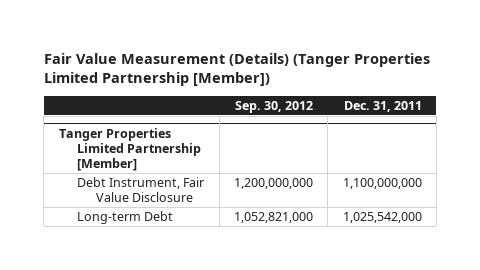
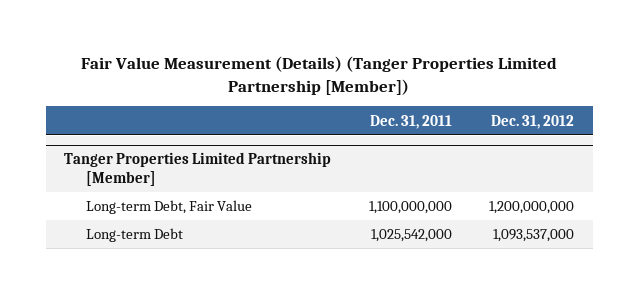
[234,100,313,113] Sep. 30, 2012 -> none
none -> [491,114,575,129] Dec. 31, 2012
[77,176,205,203] Debt Instrument, Fair Value Disclosure -> none
none -> [86,200,253,215] Long-term Debt, Fair Value

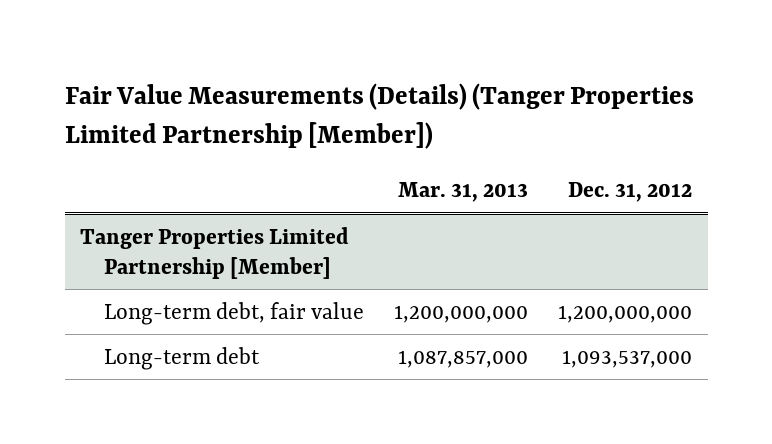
[81,55,558,95] Fair Value Measurement (Details) (Tanger Properties Limited Partnership [Member]) -> [64,82,694,149] Fair Value Measurements (Details) (Tanger Properties Limited Partnership [Member])
[369,114,452,129] Dec. 31, 2011 -> none
none -> [398,182,529,203] Mar. 31, 2013
[86,200,253,215] Long-term Debt, Fair Value -> [103,301,364,325] Long-term debt, fair value
[86,228,184,243] Long-term Debt -> [103,346,260,370] Long-term debt

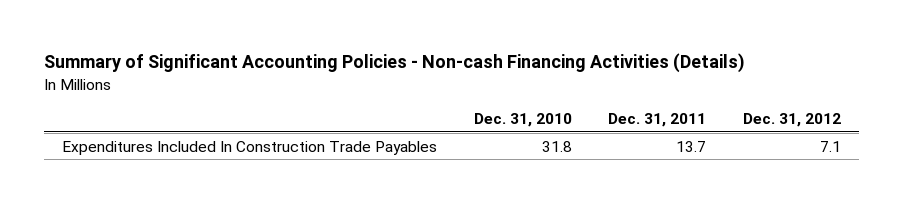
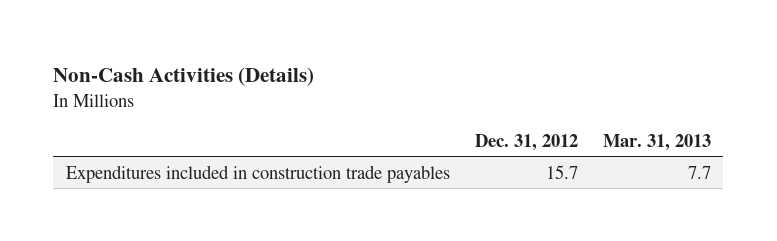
[44,53,746,74] Summary of Significant Accounting Policies - Non-cash Financing Activities (Details) -> [53,66,315,86] Non-Cash Activities (Details)
[473,113,572,128] Dec. 31, 2010 -> none
[608,113,707,128] Dec. 31, 2011 -> none
none -> [602,133,711,151] Mar. 31, 2013
[62,140,438,155] Expenditures Included In Construction Trade Payables -> [65,164,450,183] Expenditures included in construction trade payables
[819,140,841,152] 7.1 -> [545,164,578,179] 15.7

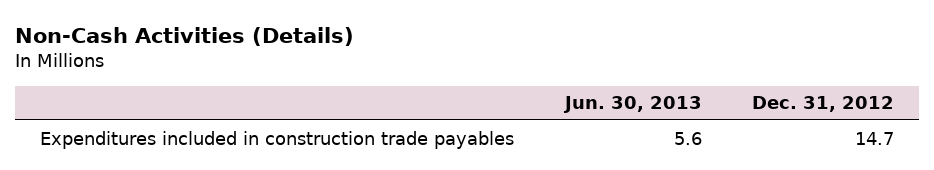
[602,133,711,151] Mar. 31, 2013 -> none
none -> [562,96,702,114] Jun. 30, 2013
[545,164,578,179] 15.7 -> [855,131,895,145] 14.7

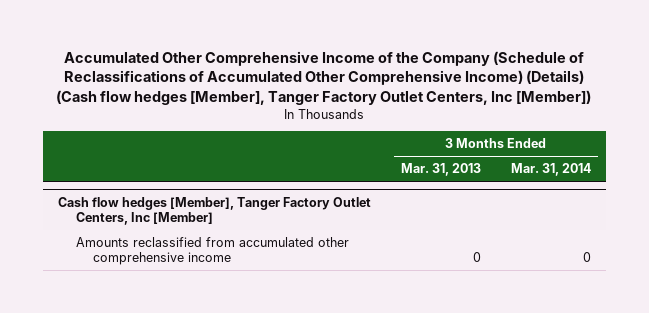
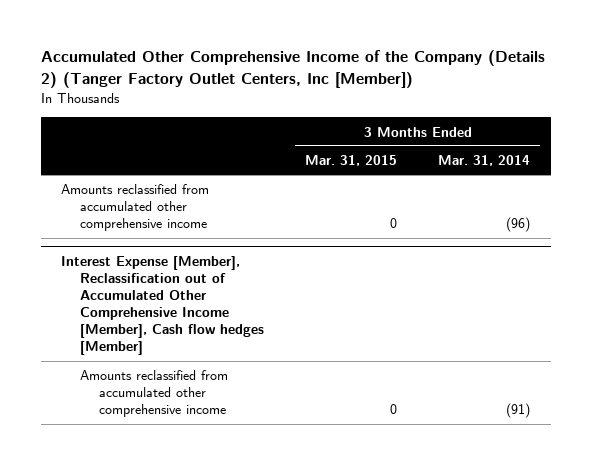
[56,50,592,105] Accumulated Other Comprehensive Income of the Company (Schedule of Reclassifications of Accumulated Other Comprehensive Income) (Details) (Cash flow hedges [Member], Tanger Factory Outlet Centers, Inc [Member]) -> [40,50,545,89] Accumulated Other Comprehensive Income of the Company (Details 2) (Tanger Factory Outlet Centers, Inc [Member])
[400,163,481,177] Mar. 31, 2013 -> none
none -> [305,154,398,166] Mar. 31, 2015
[58,196,372,226] Cash flow hedges [Member], Tanger Factory Outlet Centers, Inc [Member] -> none
[582,252,591,263] 0 -> [506,217,531,233] (96)
none -> [61,255,265,356] Interest Expense [Member], Reclassification out of Accumulated Other Comprehensive Income [Member], Cash flow hedges [Member]
none -> [80,370,229,418] Amounts reclassified from accumulated other comprehensive income

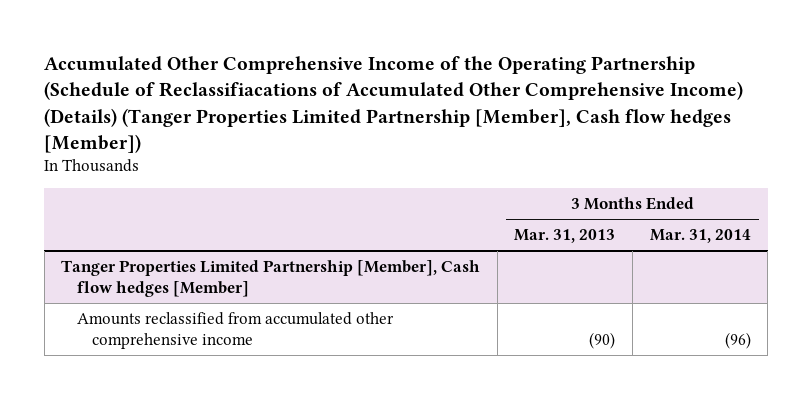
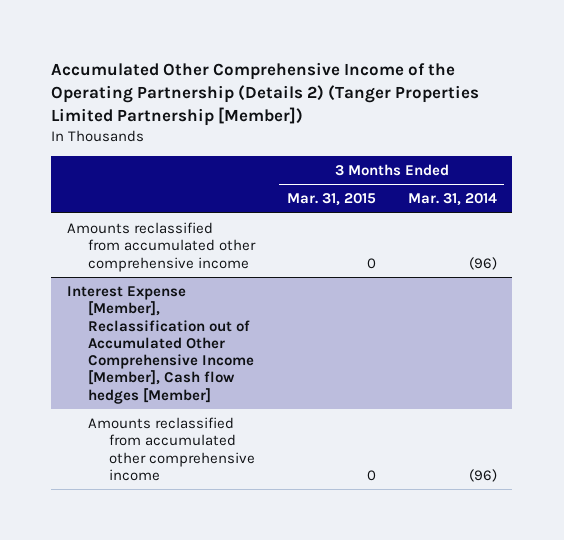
[44,56,744,153] Accumulated Other Comprehensive Income of the Operating Partnership (Schedule of Reclassifiacations of Accumulated Other Comprehensive Income) (Details) (Tanger Properties Limited Partnership [Member], Cash flow hedges [Member]) -> [51,61,480,126] Accumulated Other Comprehensive Income of the Operating Partnership (Details 2) (Tanger Properties Limited Partnership [Member])
[514,229,616,244] Mar. 31, 2013 -> none
none -> [286,193,376,207] Mar. 31, 2015
[61,259,481,297] Tanger Properties Limited Partnership [Member], Cash flow hedges [Member] -> none
none -> [67,285,254,404] Interest Expense [Member], Reclassification out of Accumulated Other Comprehensive Income [Member], Cash flow hedges [Member]
none -> [87,416,255,481] Amounts reclassified from accumulated other comprehensive income

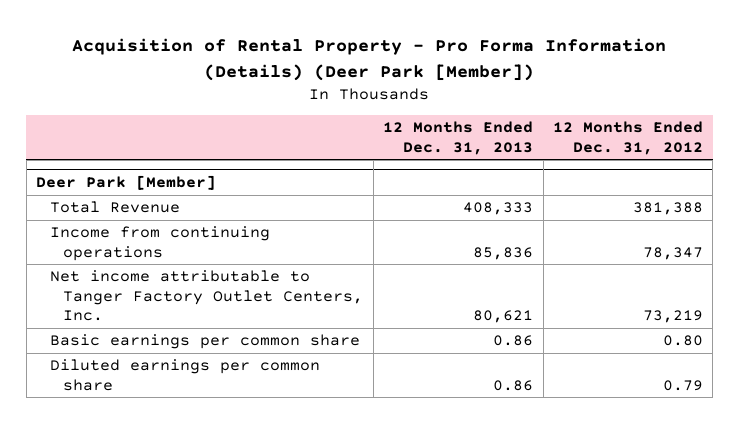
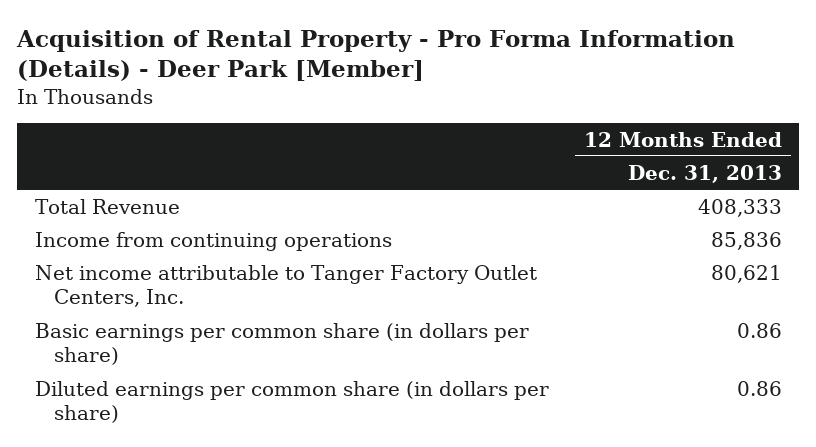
[72,38,667,81] Acquisition of Rental Property - Pro Forma Information (Details) (Deer Park [Member]) -> [15,30,735,82] Acquisition of Rental Property - Pro Forma Information (Details) - Deer Park [Member]
[552,121,703,155] 12 Months Ended Dec. 31, 2012 -> none
[36,174,217,190] Deer Park [Member] -> none
[49,334,360,350] Basic earnings per common share -> [34,322,529,366] Basic earnings per common share (in dollars per share)
[49,359,320,391] Diluted earnings per common share -> [34,380,549,424] Diluted earnings per common share (in dollars per share)

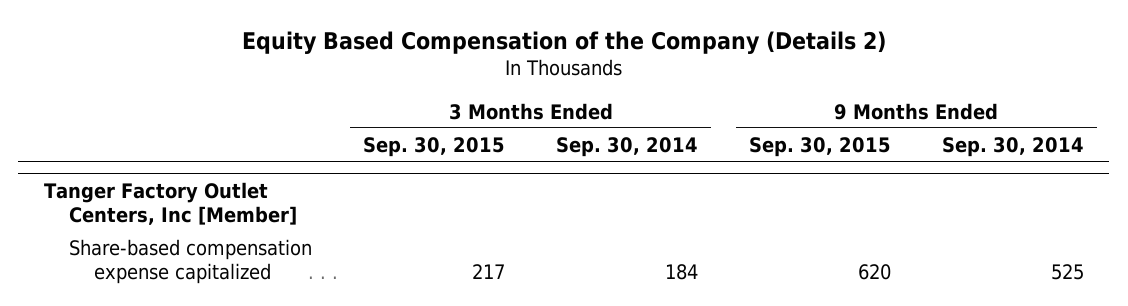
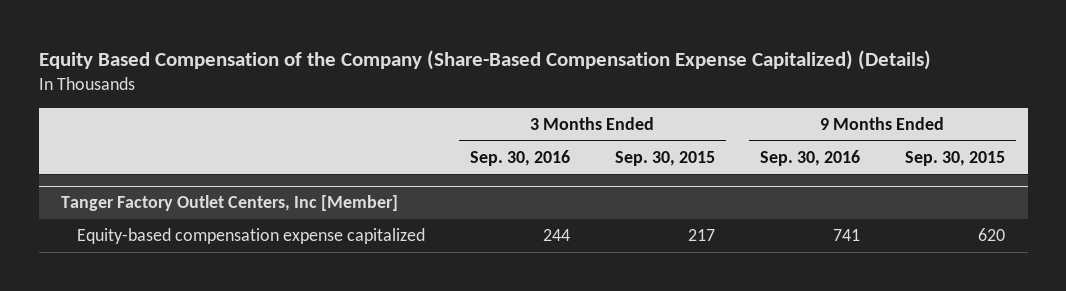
[241,30,886,54] Equity Based Compensation of the Company (Details 2) -> [38,50,931,71] Equity Based Compensation of the Company (Share-Based Compensation Expense Capitalized) (Details)
[556,136,699,157] Sep. 30, 2014 -> none
[941,136,1084,157] Sep. 30, 2014 -> none
none -> [469,150,570,167] Sep. 30, 2016
none -> [759,150,860,167] Sep. 30, 2016
[69,238,313,284] Share-based compensation expense capitalized -> [76,228,425,245] Equity-based compensation expense capitalized

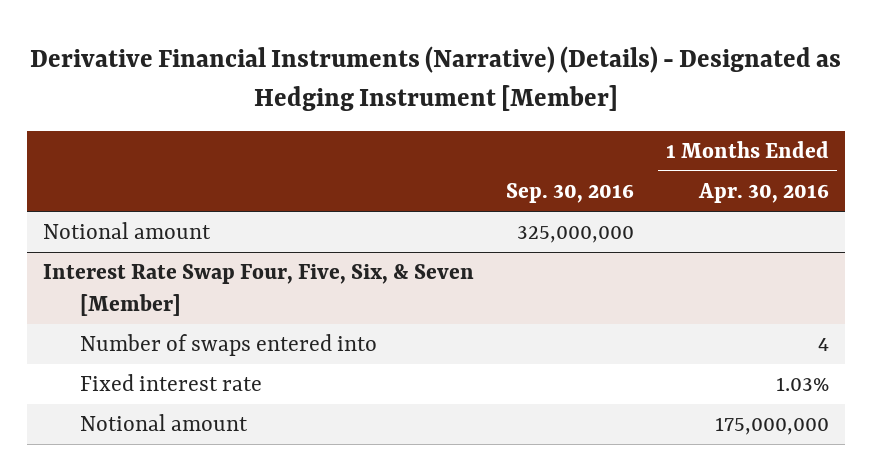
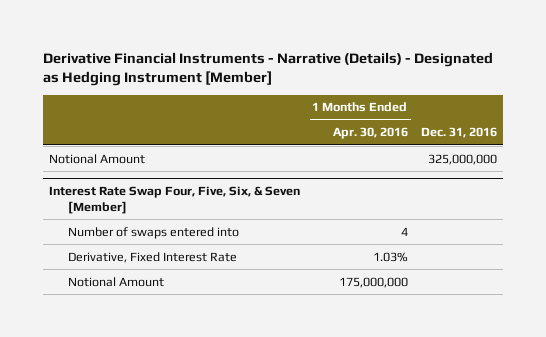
[30,45,842,111] Derivative Financial Instruments (Narrative) (Details) - Designated as Hedging Instrument [Member] -> [42,51,493,87] Derivative Financial Instruments - Narrative (Details) - Designated as Hedging Instrument [Member]
[506,183,635,204] Sep. 30, 2016 -> none
none -> [420,127,497,139] Dec. 31, 2016
[43,222,212,240] Notional amount -> [49,153,146,164] Notional Amount
[79,374,262,392] Fixed interest rate -> [68,251,238,263] Derivative, Fixed Interest Rate
[79,414,248,432] Notional amount -> [68,276,165,287] Notional Amount

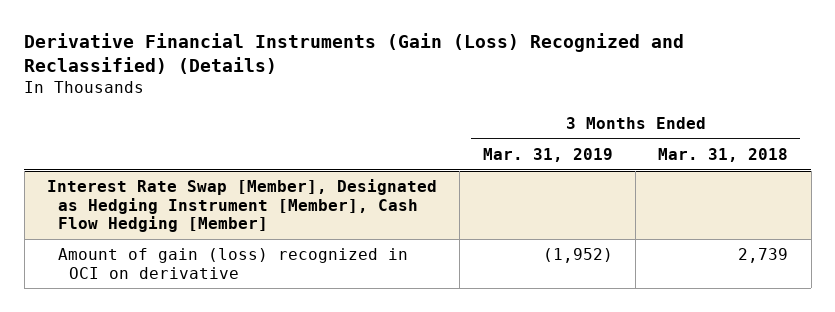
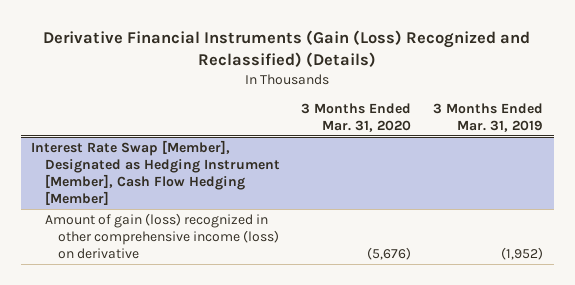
[658,147,789,162] Mar. 31, 2018 -> none
none -> [301,103,412,133] 3 Months Ended Mar. 31, 2020
[57,247,408,279] Amount of gain (loss) recognized in OCI on derivative -> [44,212,280,259] Amount of gain (loss) recognized in other comprehensive income (loss) on derivative

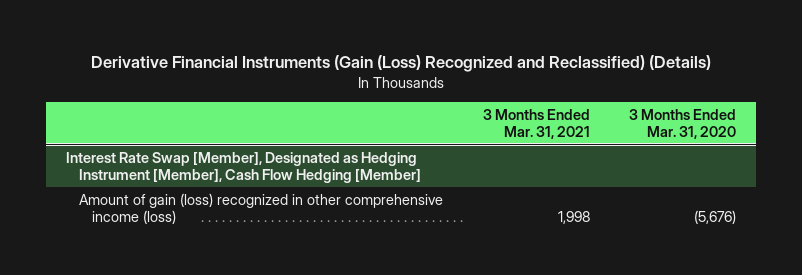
[433,103,544,133] 3 Months Ended Mar. 31, 2019 -> none
none -> [482,108,590,139] 3 Months Ended Mar. 31, 2021
[44,212,280,259] Amount of gain (loss) recognized in other comprehensive income (loss) on derivative -> [78,192,443,224] Amount of gain (loss) recognized in other comprehensive income (loss)

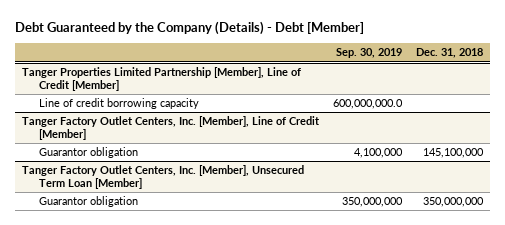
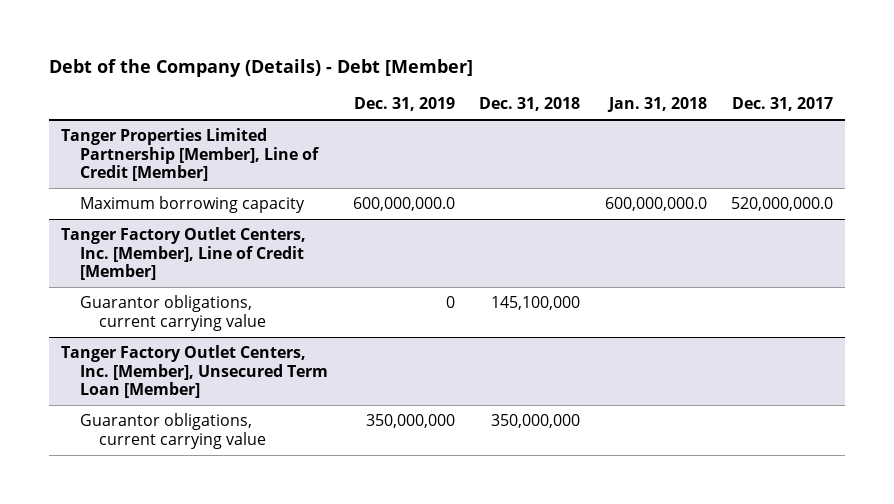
[14,21,364,36] Debt Guaranteed by the Company (Details) - Debt [Member] -> [49,58,474,77] Debt of the Company (Details) - Debt [Member]
[336,48,403,59] Sep. 30, 2019 -> none
none -> [353,97,455,112] Dec. 31, 2019
none -> [606,97,707,113] Jan. 31, 2018
none -> [732,97,834,112] Dec. 31, 2017
[38,98,199,110] Line of credit borrowing capacity -> [80,195,306,213] Maximum borrowing capacity
[38,147,138,159] Guarantor obligation -> [80,294,266,331] Guarantor obligations, current carrying value
[38,196,138,208] Guarantor obligation -> [80,412,266,449] Guarantor obligations, current carrying value

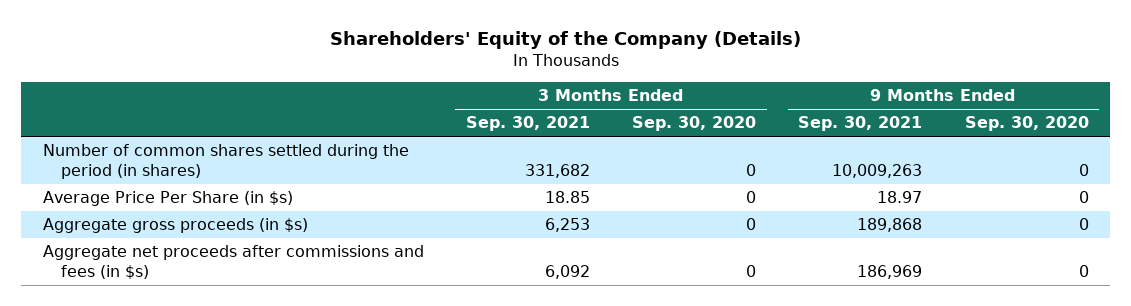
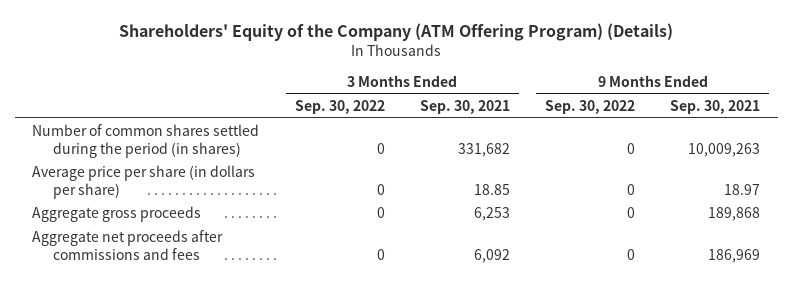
[329,31,801,50] Shareholders' Equity of the Company (Details) -> [119,22,674,41] Shareholders' Equity of the Company (ATM Offering Program) (Details)
[632,116,757,132] Sep. 30, 2020 -> none
[964,116,1089,132] Sep. 30, 2020 -> none
none -> [294,99,385,114] Sep. 30, 2022
none -> [545,99,636,114] Sep. 30, 2022
[42,191,293,207] Average Price Per Share (in $s) -> [32,165,256,199] Average price per share (in dollars per share)
[42,218,308,234] Aggregate gross proceeds (in $s) -> [32,206,202,223] Aggregate gross proceeds
[42,245,424,280] Aggregate net proceeds after commissions and fees (in $s) -> [32,230,224,260] Aggregate net proceeds after commissions and fees

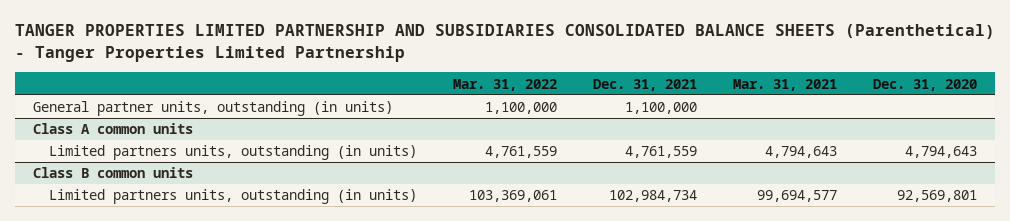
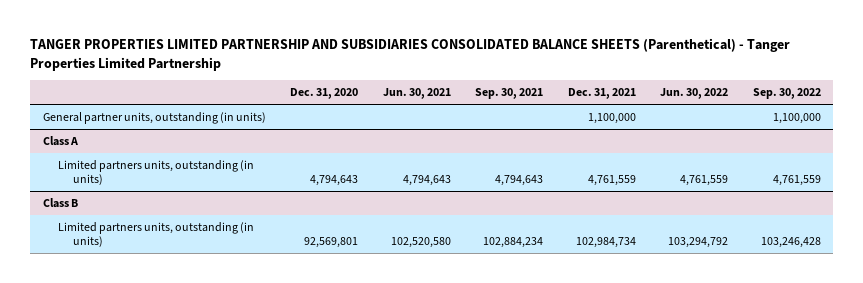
[453,78,558,91] Mar. 31, 2022 -> none
[733,78,838,91] Mar. 31, 2021 -> none
none -> [382,88,451,100] Jun. 30, 2021
none -> [475,88,544,100] Sep. 30, 2021
none -> [660,88,729,100] Jun. 30, 2022
none -> [752,88,821,100] Sep. 30, 2022
[32,123,193,135] Class A common units -> [42,135,78,146] Class A
[32,167,193,179] Class B common units -> [42,197,78,208] Class B

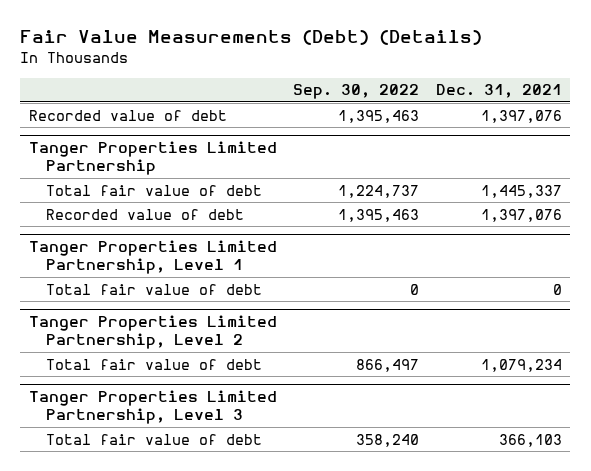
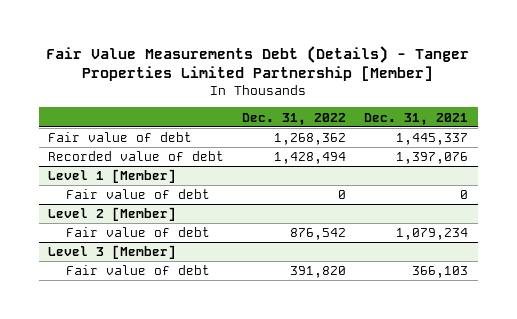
[20,30,483,46] Fair Value Measurements (Debt) (Details) -> [46,45,470,82] Fair Value Measurements Debt (Details) - Tanger Properties Limited Partnership [Member]
[293,84,420,100] Sep. 30, 2022 -> none
none -> [242,112,347,125] Dec. 31, 2022
[28,109,227,121] Recorded value of debt -> none
[28,141,277,176] Tanger Properties Limited Partnership -> none
[46,184,263,196] Total fair value of debt -> [48,132,193,143] Fair value of debt
[28,240,277,275] Tanger Properties Limited Partnership, Level 1 -> none
[28,315,277,350] Tanger Properties Limited Partnership, Level 2 -> none
[28,390,277,425] Tanger Properties Limited Partnership, Level 3 -> none
none -> [48,169,177,184] Level 1 [Member]
[46,283,263,295] Total fair value of debt -> [65,189,210,200] Fair value of debt
none -> [48,207,177,222] Level 2 [Member]
[46,358,263,370] Total fair value of debt -> [65,227,210,238] Fair value of debt
none -> [48,245,177,260] Level 3 [Member]
[46,433,263,445] Total fair value of debt -> [65,265,210,276] Fair value of debt

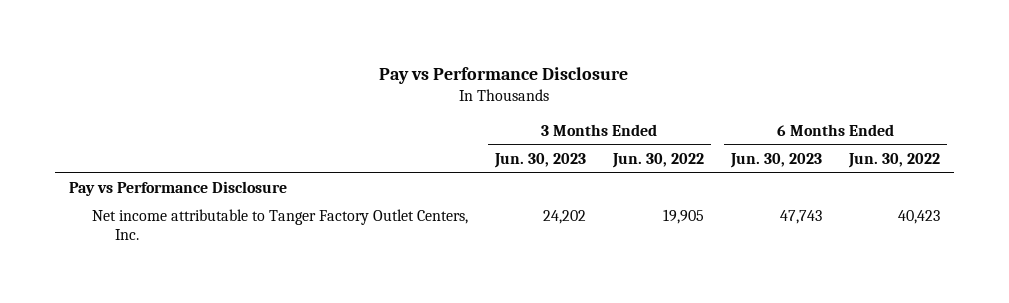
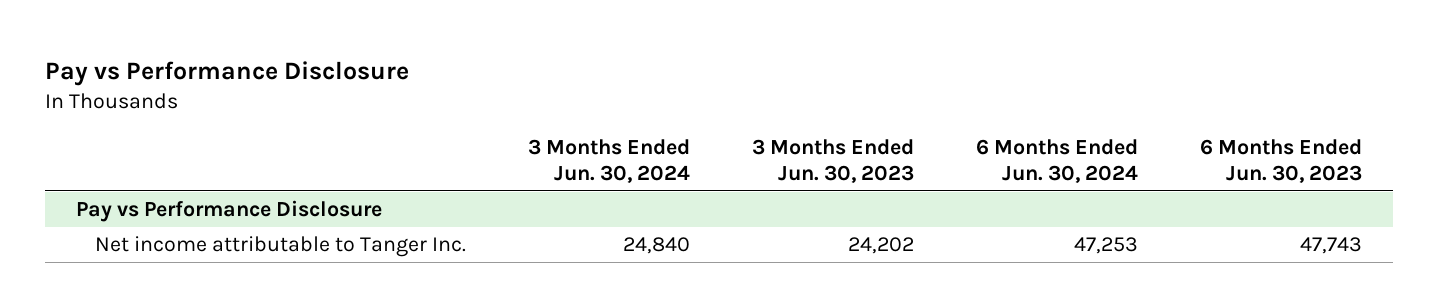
[611,153,704,169] Jun. 30, 2022 -> none
[848,153,941,169] Jun. 30, 2022 -> none
none -> [528,138,691,184] 3 Months Ended Jun. 30, 2024
none -> [975,138,1138,184] 6 Months Ended Jun. 30, 2024
[91,209,468,240] Net income attributable to Tanger Factory Outlet Centers, Inc. -> [95,236,467,258] Net income attributable to Tanger Inc.

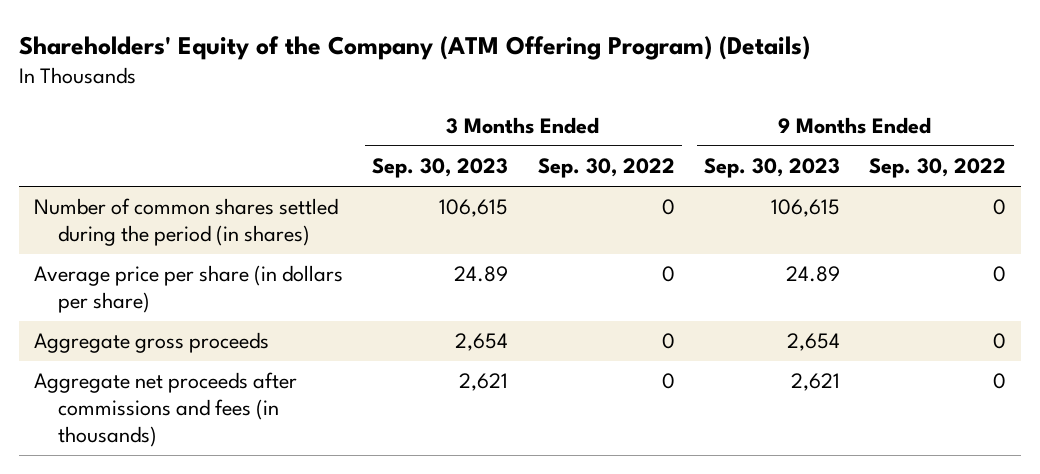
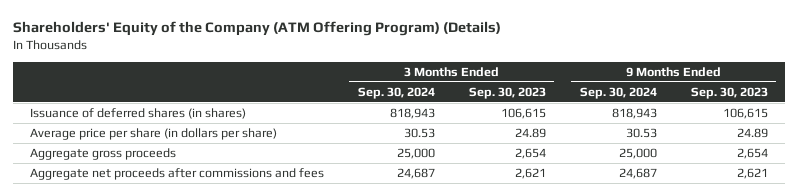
[537,158,675,179] Sep. 30, 2022 -> none
[869,158,1007,179] Sep. 30, 2022 -> none
none -> [357,86,435,99] Sep. 30, 2024
none -> [579,86,657,99] Sep. 30, 2024
[34,198,339,247] Number of common shares settled during the period (in shares) -> [29,108,246,120] Issuance of deferred shares (in shares)
[34,372,298,448] Aggregate net proceeds after commissions and fees (in thousands) -> [29,168,324,181] Aggregate net proceeds after commissions and fees

